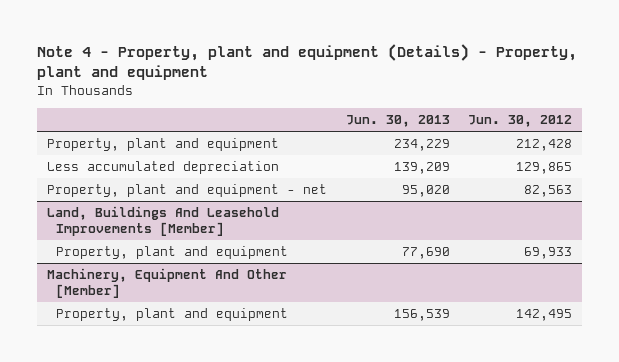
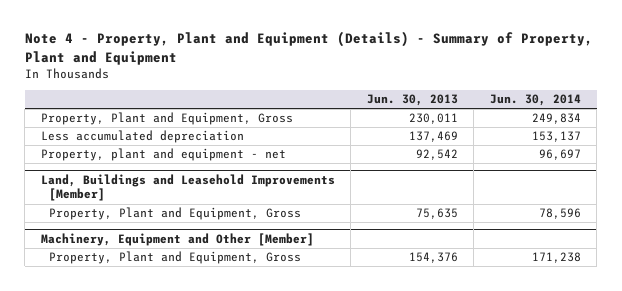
[37,44,578,81] Note 4 - Property, plant and equipment (Details) - Property, plant and equipment -> [24,31,593,65] Note 4 - Property, Plant and Equipment (Details) - Summary of Property, Plant and Equipment
[468,114,573,127] Jun. 30, 2012 -> none
none -> [489,93,581,106] Jun. 30, 2014
[46,138,279,152] Property, plant and equipment -> [40,112,293,126] Property, Plant and Equipment, Gross
[393,139,450,152] 234,229 -> [408,113,458,125] 230,011
[393,162,450,175] 139,209 -> [408,131,458,143] 137,469
[401,185,450,198] 95,020 -> [415,149,458,161] 92,542
[46,206,279,236] Land, Buildings And Leasehold Improvements [Member] -> [40,173,335,202] Land, Buildings and Leasehold Improvements [Member]
[56,246,289,260] Property, plant and equipment -> [49,207,302,221] Property, Plant and Equipment, Gross
[401,247,450,260] 77,690 -> [415,208,458,220] 75,635
[46,268,287,298] Machinery, Equipment And Other [Member] -> [40,232,314,246] Machinery, Equipment and Other [Member]
[56,308,289,322] Property, plant and equipment -> [49,251,302,265] Property, Plant and Equipment, Gross
[393,309,450,322] 156,539 -> [408,252,458,264] 154,376

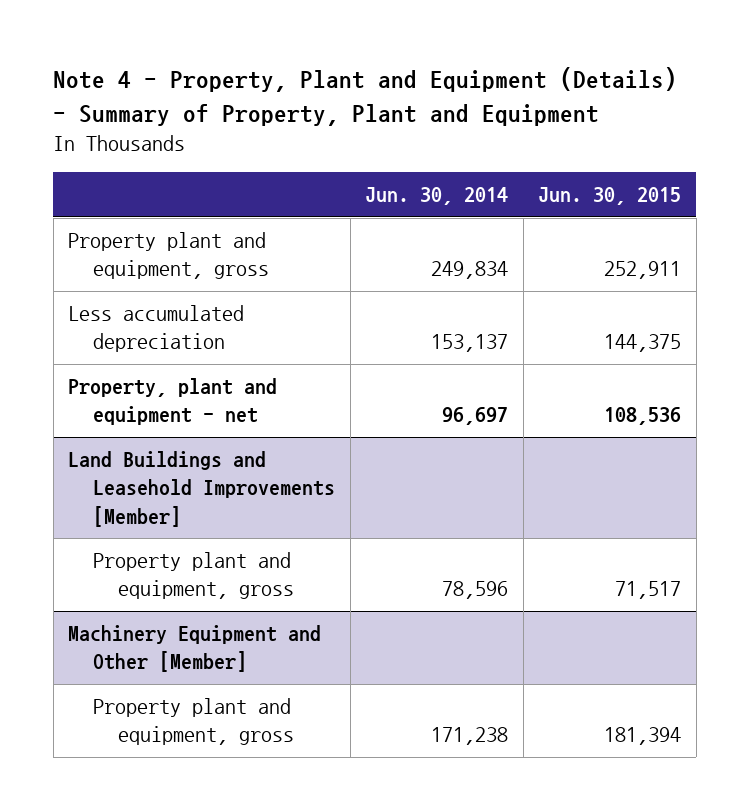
[366,93,458,106] Jun. 30, 2013 -> none
none -> [538,187,682,206] Jun. 30, 2015
[40,112,293,126] Property, Plant and Equipment, Gross -> [68,232,270,280] Property plant and equipment, gross
[40,173,335,202] Land, Buildings and Leasehold Improvements [Member] -> [68,451,336,527] Land Buildings and Leasehold Improvements [Member]
[49,207,302,221] Property, Plant and Equipment, Gross -> [93,552,294,600] Property plant and equipment, gross
[40,232,314,246] Machinery, Equipment and Other [Member] -> [68,625,322,673] Machinery Equipment and Other [Member]
[49,251,302,265] Property, Plant and Equipment, Gross -> [93,698,294,746] Property plant and equipment, gross

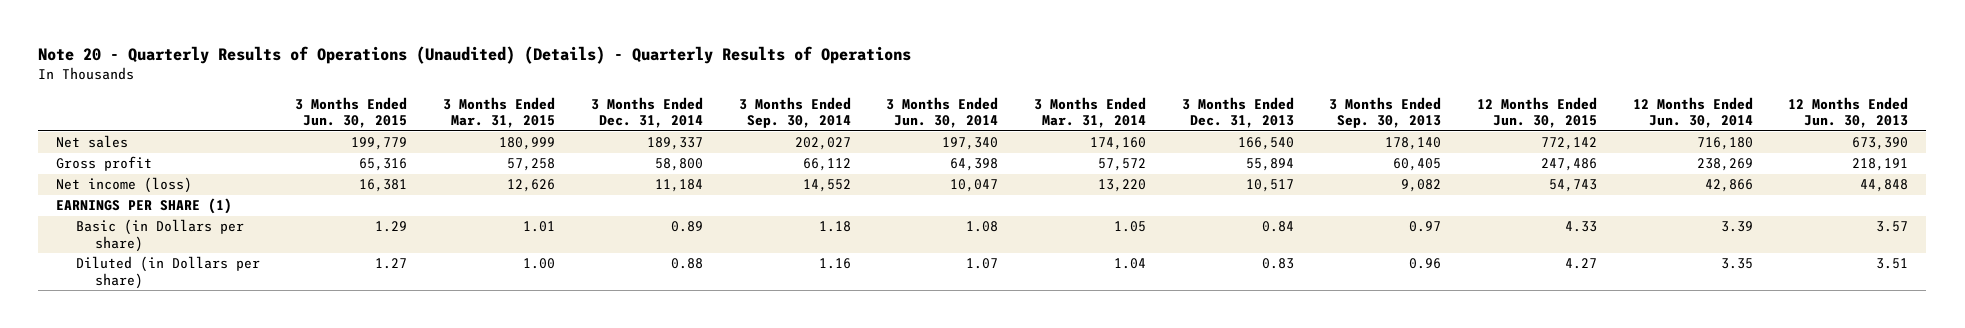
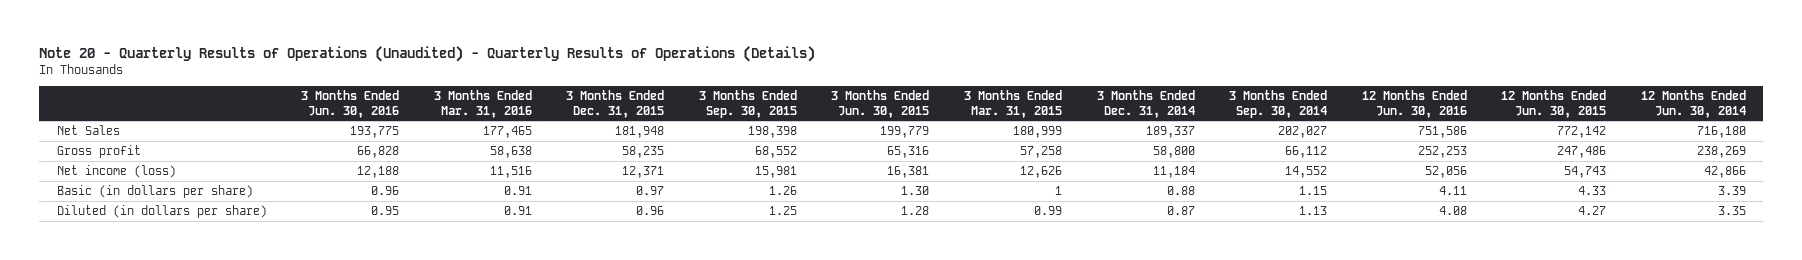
[38,46,912,65] Note 20 - Quarterly Results of Operations (Unaudited) (Details) - Quarterly Results of Operations -> [39,46,816,63] Note 20 - Quarterly Results of Operations (Unaudited) - Quarterly Results of Operations (Details)
[886,96,999,129] 3 Months Ended Jun. 30, 2014 -> none
[1033,96,1146,129] 3 Months Ended Mar. 31, 2014 -> none
[1181,96,1294,129] 3 Months Ended Dec. 31, 2013 -> none
[1329,96,1442,129] 3 Months Ended Sep. 30, 2013 -> none
[1788,96,1909,129] 12 Months Ended Jun. 30, 2013 -> none
none -> [301,90,400,118] 3 Months Ended Jun. 30, 2016
none -> [433,90,532,118] 3 Months Ended Mar. 31, 2016
none -> [566,90,665,118] 3 Months Ended Dec. 31, 2015
none -> [698,90,797,118] 3 Months Ended Sep. 30, 2015
none -> [1361,90,1467,118] 12 Months Ended Jun. 30, 2016
[56,135,129,149] Net sales -> [56,125,120,136] Net Sales
[56,198,233,215] EARNINGS PER SHARE (1) -> none
[75,219,244,252] Basic (in Dollars per share) -> [56,185,253,199] Basic (in dollars per share)
[375,221,408,233] 1.29 -> [901,186,930,196] 1.30
[523,221,556,233] 1.01 -> [1055,186,1063,196] 1
[670,221,703,233] 0.89 -> [1166,186,1195,196] 0.88
[818,221,851,233] 1.18 -> [1299,186,1328,196] 1.15
[75,256,260,289] Diluted (in Dollars per share) -> [56,205,267,219] Diluted (in dollars per share)
[375,258,408,270] 1.27 -> [901,206,930,216] 1.28
[523,258,556,270] 1.00 -> [1034,206,1063,216] 0.99
[670,258,703,270] 0.88 -> [1166,206,1195,216] 0.87
[818,258,851,270] 1.16 -> [1299,206,1328,216] 1.13

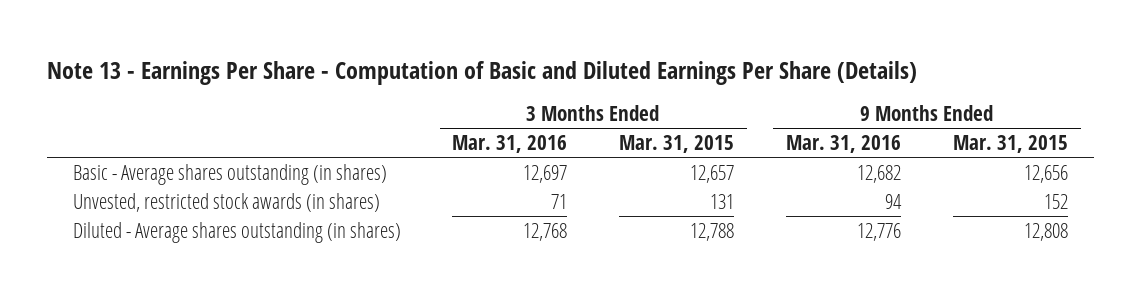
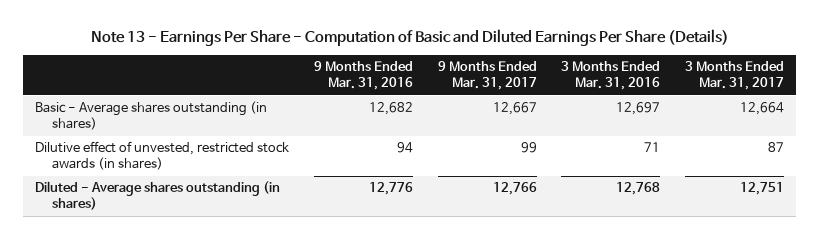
[619,134,735,153] Mar. 31, 2015 -> none
[952,134,1068,153] Mar. 31, 2015 -> none
none -> [437,61,537,91] 9 Months Ended Mar. 31, 2017
none -> [684,61,784,91] 3 Months Ended Mar. 31, 2017
[72,192,380,212] Unvested, restricted stock awards (in shares) -> [35,141,290,171] Dilutive effect of unvested, restricted stock awards (in shares)

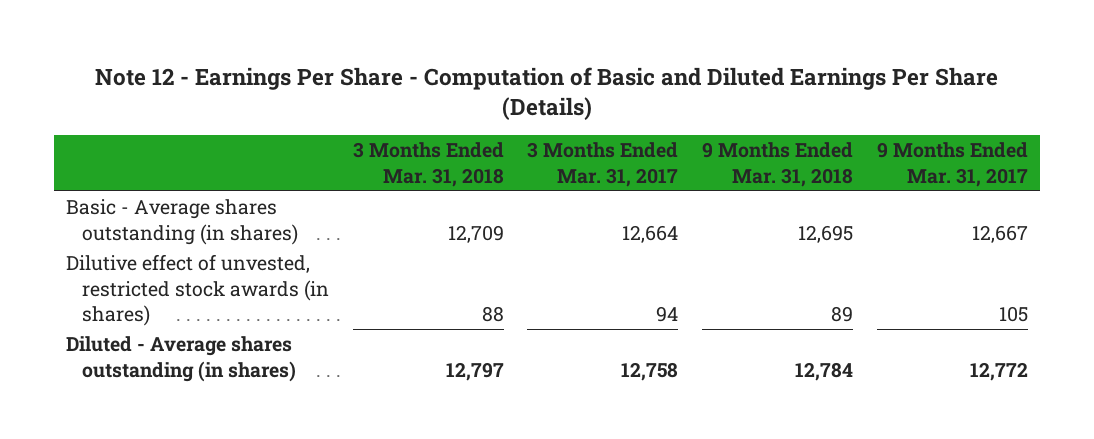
[90,29,729,47] Note 13 - Earnings Per Share - Computation of Basic and Diluted Earnings Per Share (Details) -> [95,66,999,121] Note 12 - Earnings Per Share - Computation of Basic and Diluted Earnings Per Share (Details)
[313,61,413,91] 9 Months Ended Mar. 31, 2016 -> none
[561,61,661,91] 3 Months Ended Mar. 31, 2016 -> none
none -> [352,142,504,187] 3 Months Ended Mar. 31, 2018
none -> [702,142,854,187] 9 Months Ended Mar. 31, 2018
[520,142,537,154] 99 -> [998,305,1028,322] 105
[767,142,784,153] 87 -> [656,305,679,322] 94
[492,182,537,196] 12,766 -> [969,361,1028,381] 12,772
[739,182,784,196] 12,751 -> [621,361,679,381] 12,758

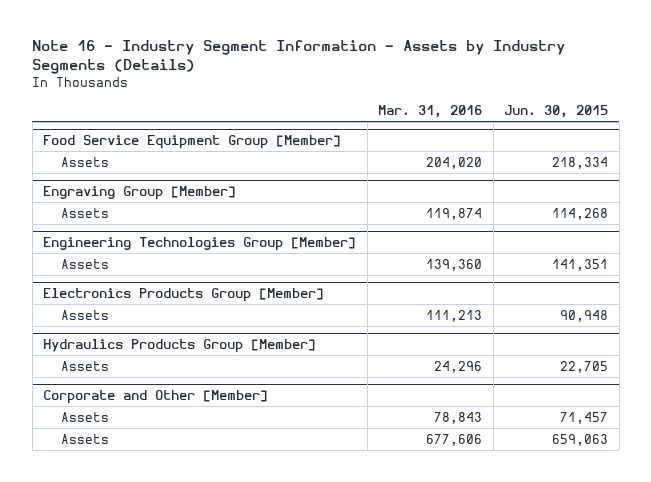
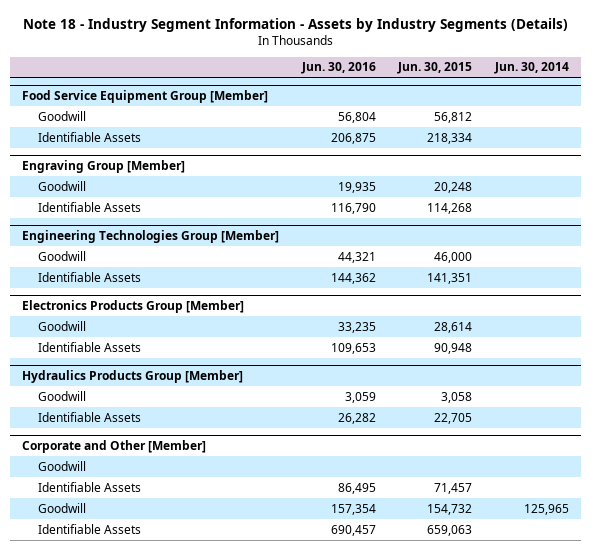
[32,40,566,75] Note 16 - Industry Segment Information - Assets by Industry Segments (Details) -> [22,17,568,32] Note 18 - Industry Segment Information - Assets by Industry Segments (Details)
[378,104,483,118] Mar. 31, 2016 -> none
none -> [300,62,376,75] Jun. 30, 2016
none -> [494,62,570,75] Jun. 30, 2014
none -> [37,110,86,121] Goodwill
[61,156,110,167] Assets -> [37,131,141,142] Identifiable Assets
none -> [37,180,86,191] Goodwill
[61,207,110,218] Assets -> [37,201,141,212] Identifiable Assets
none -> [37,250,86,261] Goodwill
[61,258,110,269] Assets -> [37,271,141,282] Identifiable Assets
none -> [37,320,86,331] Goodwill
[61,309,110,320] Assets -> [37,341,141,352] Identifiable Assets
none -> [37,390,86,401] Goodwill
[61,360,110,371] Assets -> [37,411,141,422] Identifiable Assets
none -> [37,460,86,471] Goodwill
[61,411,110,422] Assets -> [37,481,141,492] Identifiable Assets
none -> [37,502,86,513] Goodwill
[61,433,110,444] Assets -> [37,523,141,534] Identifiable Assets

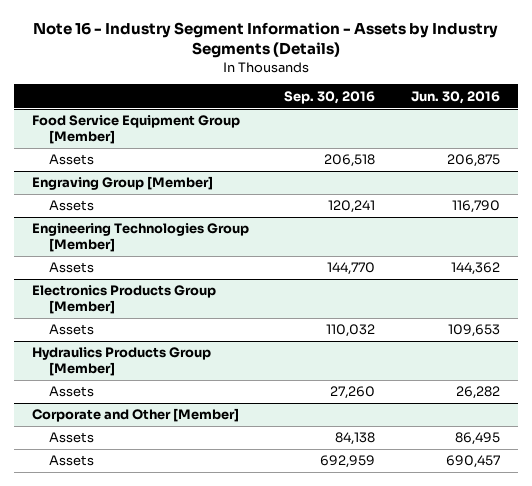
[22,17,568,32] Note 18 - Industry Segment Information - Assets by Industry Segments (Details) -> [32,22,498,59] Note 16 - Industry Segment Information - Assets by Industry Segments (Details)
[397,62,473,75] Jun. 30, 2015 -> none
[494,62,570,75] Jun. 30, 2014 -> none
none -> [284,90,376,104] Sep. 30, 2016
[37,110,86,121] Goodwill -> none
[37,131,141,142] Identifiable Assets -> [48,154,94,166] Assets
[37,180,86,191] Goodwill -> none
[37,201,141,212] Identifiable Assets -> [48,200,94,212] Assets
[37,250,86,261] Goodwill -> none
[37,271,141,282] Identifiable Assets -> [48,262,94,274] Assets
[37,320,86,331] Goodwill -> none
[37,341,141,352] Identifiable Assets -> [48,324,94,336] Assets
[37,390,86,401] Goodwill -> none
[37,411,141,422] Identifiable Assets -> [48,386,94,398] Assets
[37,460,86,471] Goodwill -> none
[37,502,86,513] Goodwill -> none
[37,481,141,492] Identifiable Assets -> [48,432,94,444] Assets
[37,523,141,534] Identifiable Assets -> [48,455,94,467] Assets

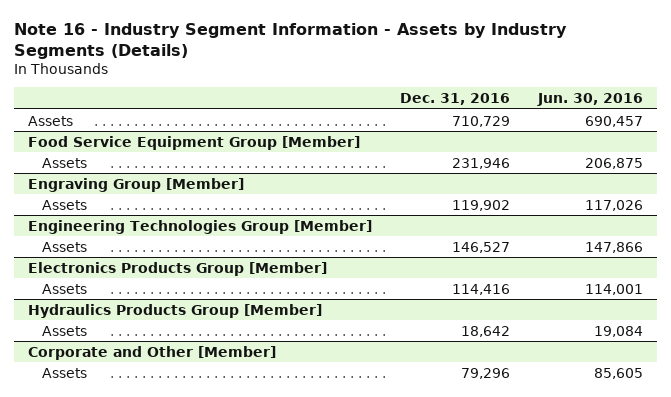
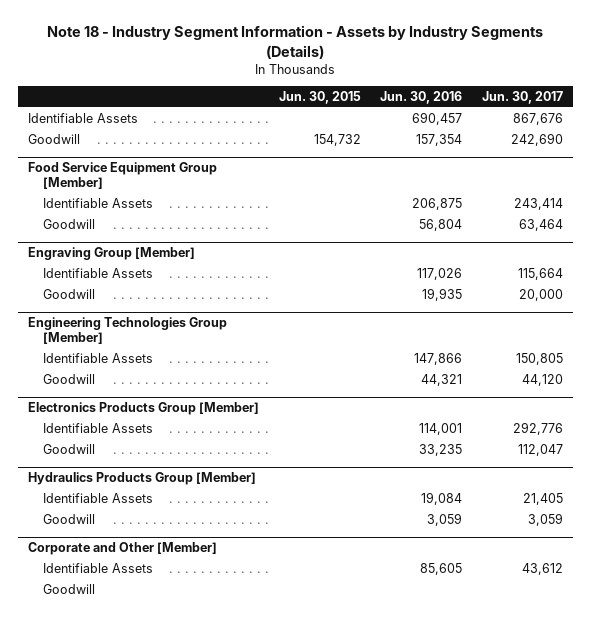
[14,23,568,59] Note 16 - Industry Segment Information - Assets by Industry Segments (Details) -> [47,25,544,59] Note 18 - Industry Segment Information - Assets by Industry Segments (Details)
[400,93,511,106] Dec. 31, 2016 -> none
none -> [278,90,361,104] Jun. 30, 2015
none -> [482,90,564,104] Jun. 30, 2017
[28,115,74,126] Assets -> [27,112,138,123] Identifiable Assets
none -> [27,133,80,144] Goodwill
[41,157,87,168] Assets -> [43,197,154,208] Identifiable Assets
none -> [43,218,96,229] Goodwill
[41,199,87,210] Assets -> [43,267,154,278] Identifiable Assets
none -> [43,288,96,299] Goodwill
[41,241,87,252] Assets -> [43,352,154,363] Identifiable Assets
none -> [43,373,96,384] Goodwill
[41,283,87,294] Assets -> [43,422,154,433] Identifiable Assets
none -> [43,443,96,454] Goodwill
[41,325,87,336] Assets -> [43,492,154,503] Identifiable Assets
none -> [43,513,96,524] Goodwill
[41,367,87,378] Assets -> [43,562,154,573] Identifiable Assets
none -> [43,583,96,594] Goodwill

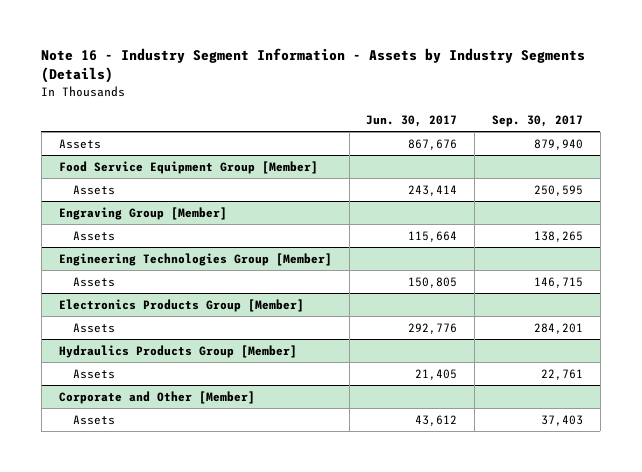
[47,25,544,59] Note 18 - Industry Segment Information - Assets by Industry Segments (Details) -> [41,48,586,84] Note 16 - Industry Segment Information - Assets by Industry Segments (Details)
[278,90,361,104] Jun. 30, 2015 -> none
[380,90,463,104] Jun. 30, 2016 -> none
none -> [491,114,583,127] Sep. 30, 2017
[27,133,80,144] Goodwill -> none
[27,112,138,123] Identifiable Assets -> [58,138,101,149] Assets
[43,218,96,229] Goodwill -> none
[43,197,154,208] Identifiable Assets -> [72,184,115,195] Assets
[43,288,96,299] Goodwill -> none
[43,267,154,278] Identifiable Assets -> [72,230,115,241] Assets
[43,373,96,384] Goodwill -> none
[43,352,154,363] Identifiable Assets -> [72,276,115,287] Assets
[43,443,96,454] Goodwill -> none
[43,422,154,433] Identifiable Assets -> [72,322,115,333] Assets
[43,513,96,524] Goodwill -> none
[43,492,154,503] Identifiable Assets -> [72,368,115,379] Assets
[43,583,96,594] Goodwill -> none
[43,562,154,573] Identifiable Assets -> [72,414,115,425] Assets

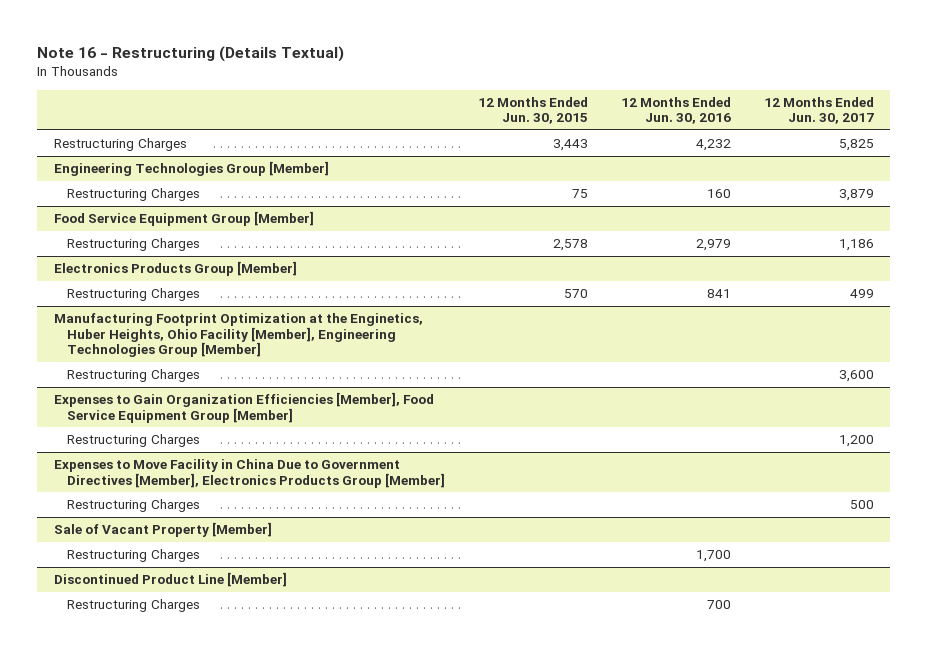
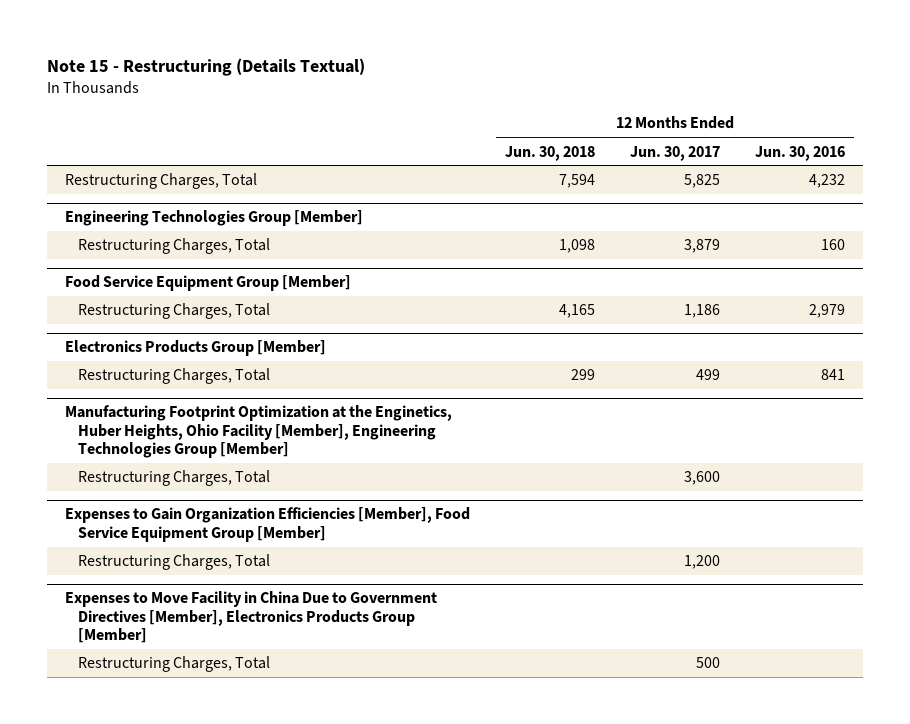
[37,46,345,63] Note 16 - Restructuring (Details Textual) -> [47,57,366,76] Note 15 - Restructuring (Details Textual)
[477,96,588,125] 12 Months Ended Jun. 30, 2015 -> none
none -> [504,145,595,161] Jun. 30, 2018
[53,138,187,152] Restructuring Charges -> [64,173,257,190] Restructuring Charges, Total
[66,188,200,202] Restructuring Charges -> [78,238,271,255] Restructuring Charges, Total
[66,238,200,252] Restructuring Charges -> [78,303,271,320] Restructuring Charges, Total
[66,288,200,302] Restructuring Charges -> [78,368,271,385] Restructuring Charges, Total
[66,369,200,383] Restructuring Charges -> [78,470,271,487] Restructuring Charges, Total
[66,434,200,448] Restructuring Charges -> [78,554,271,571] Restructuring Charges, Total
[53,522,272,538] Sale of Vacant Property [Member] -> none
[66,549,200,563] Restructuring Charges -> none
[53,572,287,588] Discontinued Product Line [Member] -> none
[66,599,200,613] Restructuring Charges -> none
[66,499,200,513] Restructuring Charges -> [78,656,271,673] Restructuring Charges, Total

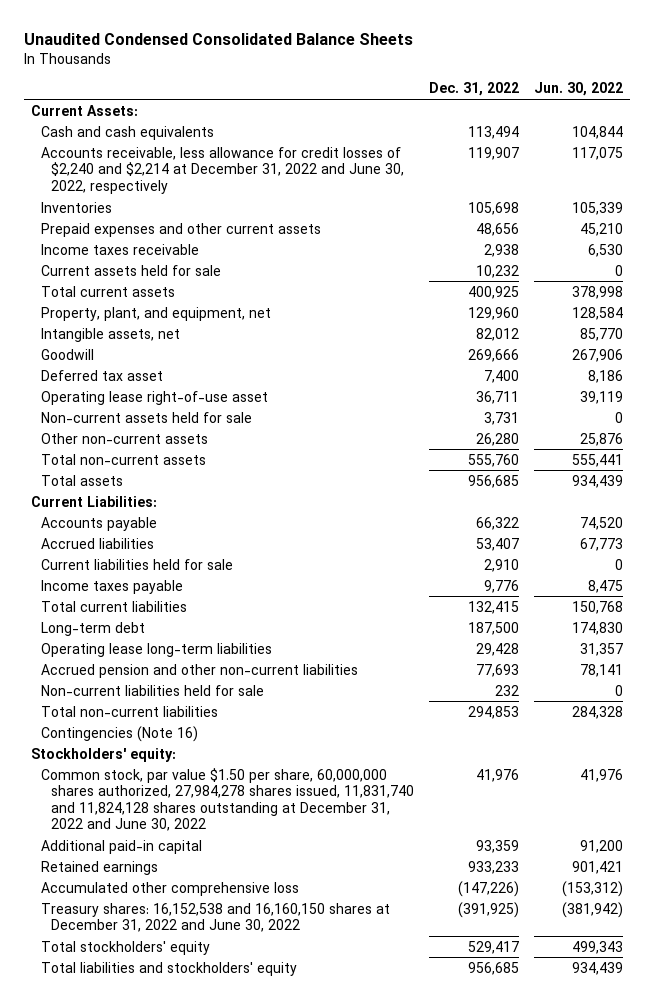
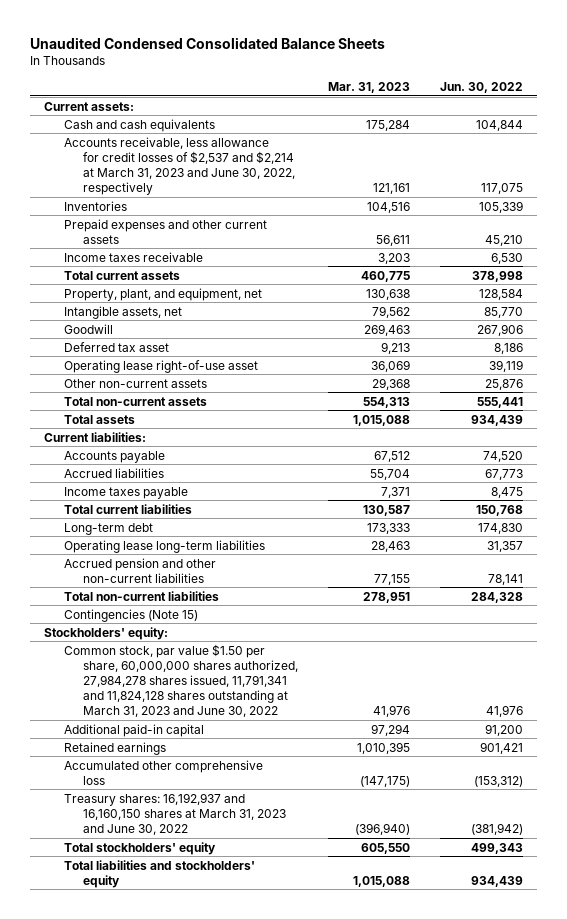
[428,82,519,97] Dec. 31, 2022 -> none
none -> [327,81,410,93] Mar. 31, 2023
[31,104,139,116] Current Assets: -> [44,101,135,111] Current assets:
[41,146,404,194] Accounts receivable, less allowance for credit losses of $2,240 and $2,214 at December 31, 2022 and June 30, 2022, respectively -> [63,136,296,196] Accounts receivable, less allowance for credit losses of $2,537 and $2,214 at March 31, 2023 and June 30, 2022, respectively
[41,264,222,276] Current assets held for sale -> none
[41,411,253,423] Non-current assets held for sale -> none
[31,495,158,507] Current Liabilities: -> [44,431,147,442] Current liabilities:
[41,558,234,570] Current liabilities held for sale -> none
[41,684,265,696] Non-current liabilities held for sale -> none
[41,725,199,742] Contingencies (Note 16) -> [63,608,198,622] Contingencies (Note 15)
[41,767,414,832] Common stock, par value $1.50 per share, 60,000,000 shares authorized, 27,984,278 shares issued, 11,831,740 and 11,824,128 shares outstanding at December 31, 2022 and June 30, 2022 -> [63,643,299,718] Common stock, par value $1.50 per share, 60,000,000 shares authorized, 27,984,278 shares issued, 11,791,341 and 11,824,128 shares outstanding at March 31, 2023 and June 30, 2022
[41,902,391,933] Treasury shares: 16,152,538 and 16,160,150 shares at December 31, 2022 and June 30, 2022 -> [63,792,287,835] Treasury shares: 16,192,937 and 16,160,150 shares at March 31, 2023 and June 30, 2022

